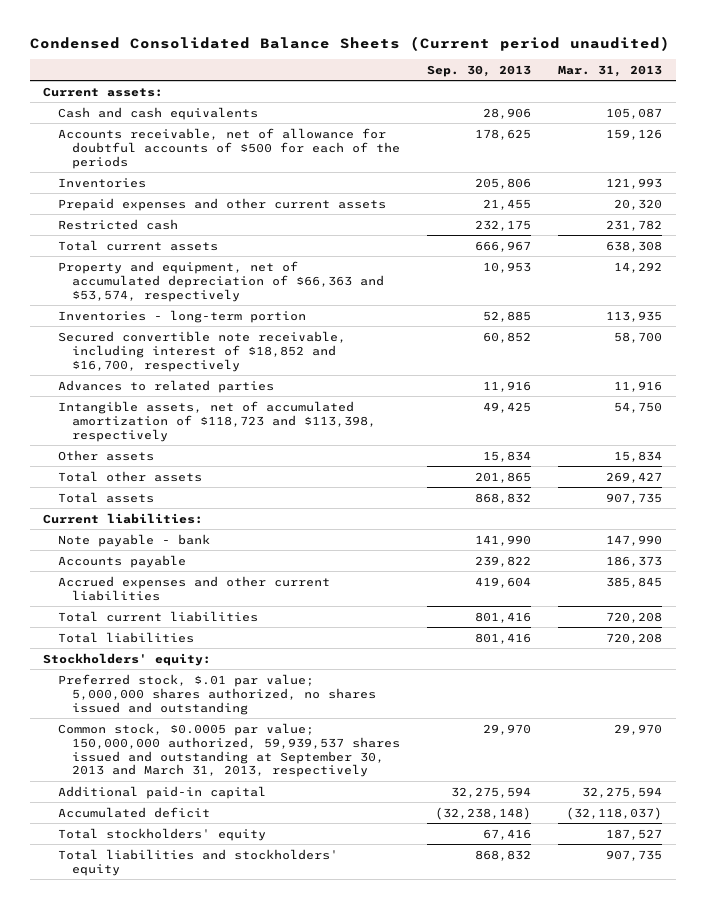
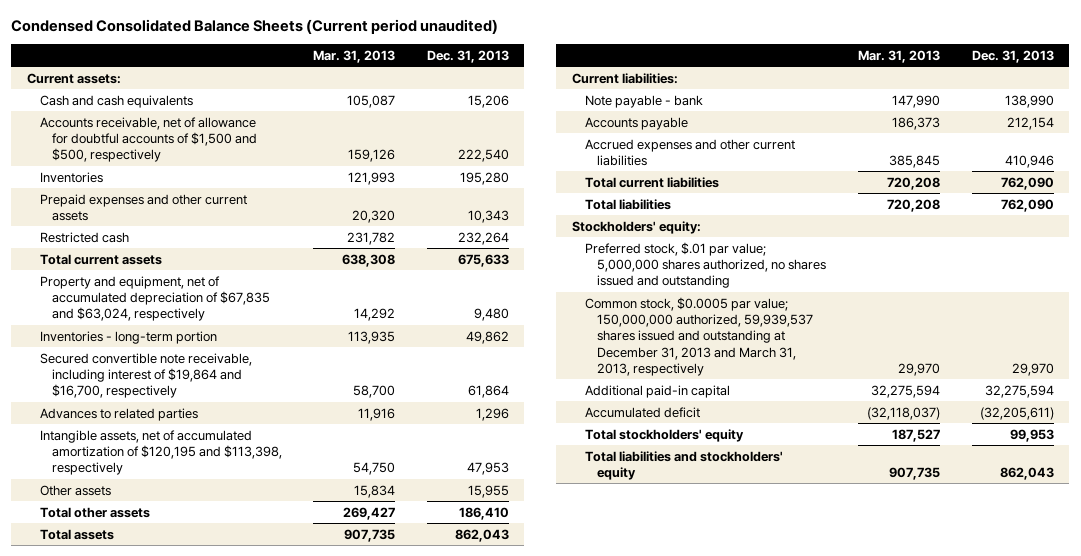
[426,64,531,77] Sep. 30, 2013 -> none
none -> [426,49,509,63] Dec. 31, 2013
[57,127,400,169] Accounts receivable, net of allowance for doubtful accounts of $500 for each of the periods -> [39,116,258,163] Accounts receivable, net of allowance for doubtful accounts of $1,500 and $500, respectively
[57,260,384,302] Property and equipment, net of accumulated depreciation of $66,363 and $53,574, respectively -> [39,275,271,322] Property and equipment, net of accumulated depreciation of $67,835 and $63,024, respectively
[57,330,346,372] Secured convertible note receivable, including interest of $18,852 and $16,700, respectively -> [39,352,252,399] Secured convertible note receivable, including interest of $19,864 and $16,700, respectively
[57,400,376,442] Intangible assets, net of accumulated amortization of $118,723 and $113,398, respectively -> [39,429,283,476] Intangible assets, net of accumulated amortization of $120,195 and $113,398, respectively
[57,722,400,778] Common stock, $0.0005 par value; 150,000,000 authorized, 59,939,537 shares issued and outstanding at September 30, 2013 and March 31, 2013, respectively -> [584,296,814,376] Common stock, $0.0005 par value; 150,000,000 authorized, 59,939,537 shares issued and outstanding at December 31, 2013 and March 31, 2013, respectively

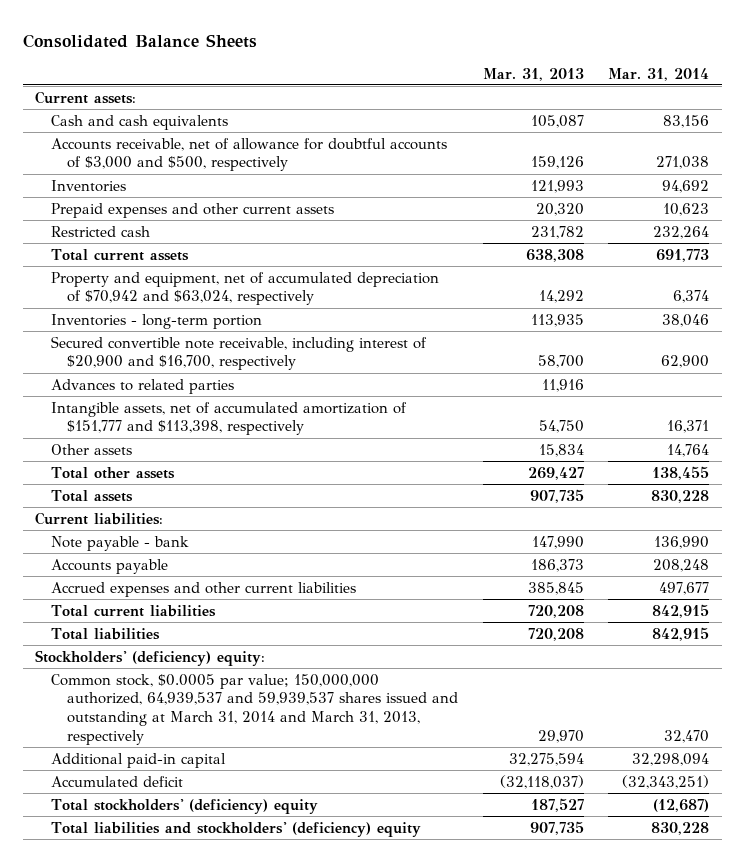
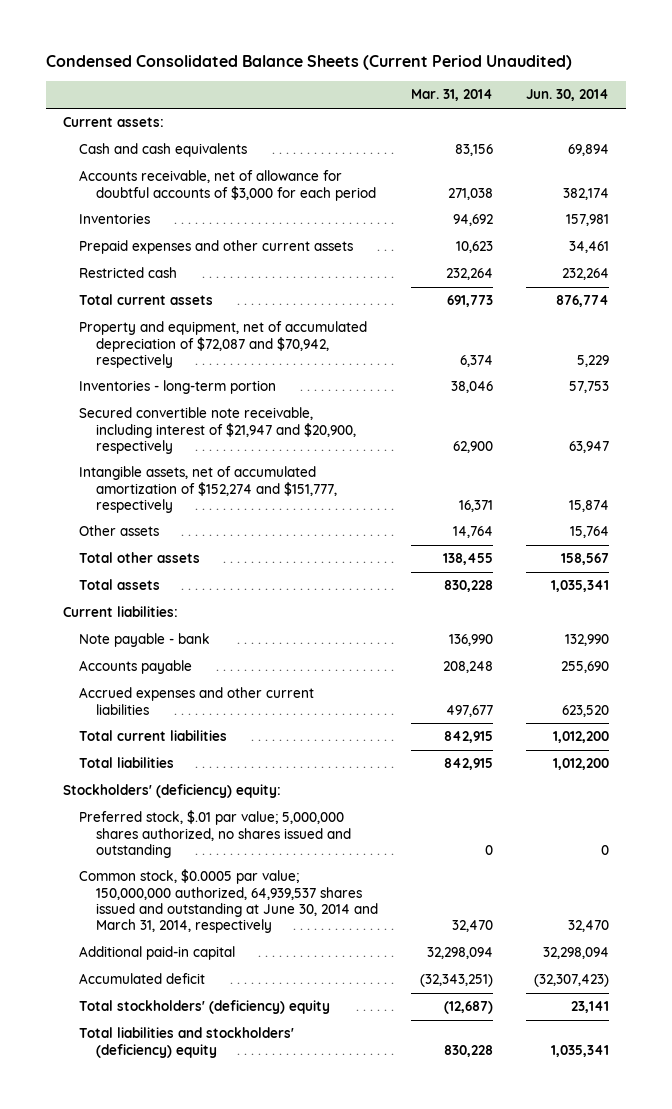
[22,33,257,48] Consolidated Balance Sheets -> [46,55,573,71] Condensed Consolidated Balance Sheets (Current Period Unaudited)
[482,67,584,81] Mar. 31, 2013 -> none
none -> [525,89,609,102] Jun. 30, 2014
[51,137,448,172] Accounts receivable, net of allowance for doubtful accounts of $3,000 and $500, respectively -> [79,170,376,201] Accounts receivable, net of allowance for doubtful accounts of $3,000 for each period
[51,271,440,306] Property and equipment, net of accumulated depreciation of $70,942 and $63,024, respectively -> [79,321,368,368] Property and equipment, net of accumulated depreciation of $72,087 and $70,942, respectively
[51,378,235,394] Advances to related parties -> none
[51,335,428,371] Secured convertible note receivable, including interest of $20,900 and $16,700, respectively -> [79,407,356,454] Secured convertible note receivable, including interest of $21,947 and $20,900, respectively
[51,401,408,436] Intangible assets, net of accumulated amortization of $151,777 and $113,398, respectively -> [79,466,337,513] Intangible assets, net of accumulated amortization of $152,274 and $151,777, respectively
none -> [79,810,351,858] Preferred stock, $.01 par value; 5,000,000 shares authorized, no shares issued and outstanding
[51,673,458,745] Common stock, $0.0005 par value; 150,000,000 authorized, 64,939,537 and 59,939,537 shares issued and outstanding at March 31, 2014 and March 31, 2013, respectively -> [79,869,378,934] Common stock, $0.0005 par value; 150,000,000 authorized, 64,939,537 shares issued and outstanding at June 30, 2014 and March 31, 2014, respectively

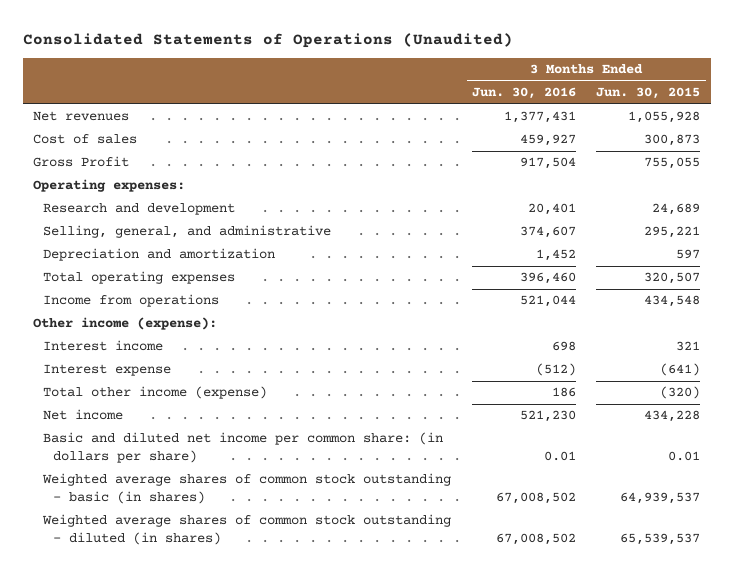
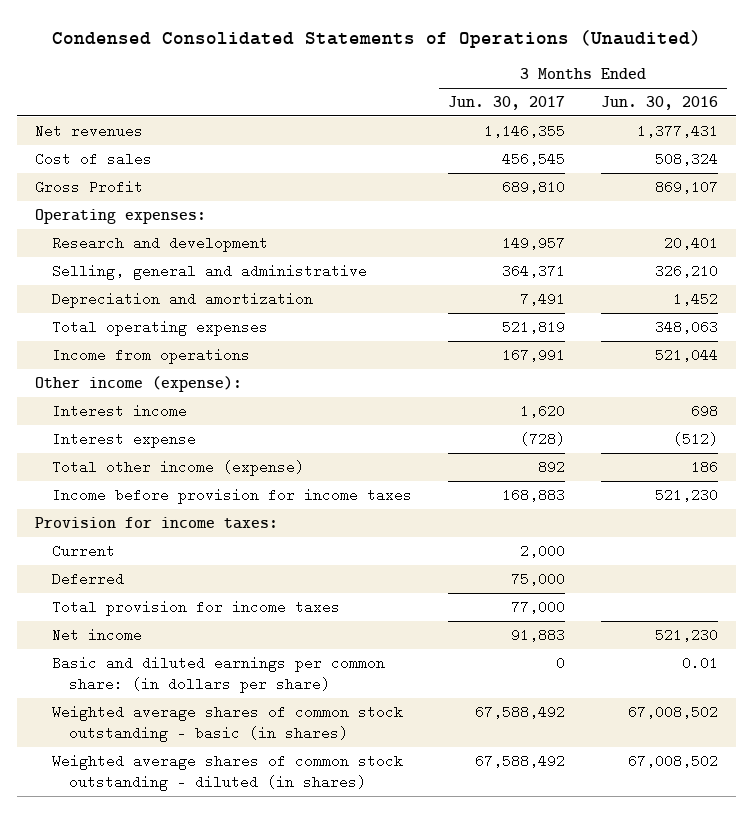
[22,33,513,49] Consolidated Statements of Operations (Unaudited) -> [51,29,701,48] Condensed Consolidated Statements of Operations (Unaudited)
[596,87,701,100] Jun. 30, 2015 -> none
none -> [447,95,565,110] Jun. 30, 2017
[519,134,576,147] 459,927 -> [654,151,718,166] 508,324
[519,157,576,170] 917,504 -> [654,179,718,194] 869,107
[43,225,332,239] Selling, general, and administrative -> [52,263,368,280] Selling, general and administrative
[519,226,576,239] 374,607 -> [654,263,718,278] 326,210
[519,272,576,285] 396,460 -> [654,319,718,334] 348,063
none -> [52,487,413,504] Income before provision for income taxes
none -> [35,516,279,529] Provision for income taxes:
none -> [52,543,116,558] Current
none -> [52,571,125,586] Deferred
none -> [52,599,341,616] Total provision for income taxes
[43,432,444,464] Basic and diluted net income per common share: (in dollars per share) -> [52,655,386,694] Basic and diluted earnings per common share: (in dollars per share)

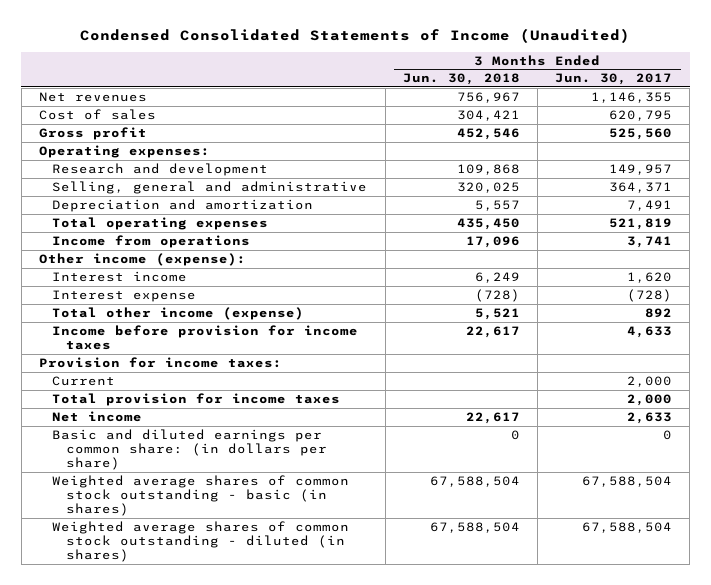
[51,29,701,48] Condensed Consolidated Statements of Operations (Unaudited) -> [80,27,631,43] Condensed Consolidated Statements of Income (Unaudited)
[600,95,718,110] Jun. 30, 2016 -> none
none -> [402,73,520,86] Jun. 30, 2018
[501,151,565,166] 456,545 -> [608,109,672,121] 620,795
[35,179,144,194] Gross Profit -> [38,126,147,140] Gross profit
[501,179,565,194] 689,810 -> [608,127,672,140] 525,560
[501,347,565,362] 167,991 -> [626,235,672,248] 3,741
[501,487,565,502] 168,883 -> [626,325,672,338] 4,633
[52,571,125,586] Deferred -> none
[510,599,565,614] 77,000 -> [626,393,672,406] 2,000
[510,627,565,642] 91,883 -> [626,411,672,424] 2,633
[474,704,565,719] 67,588,492 -> [581,475,672,487] 67,588,504
[474,753,565,768] 67,588,492 -> [581,521,672,533] 67,588,504

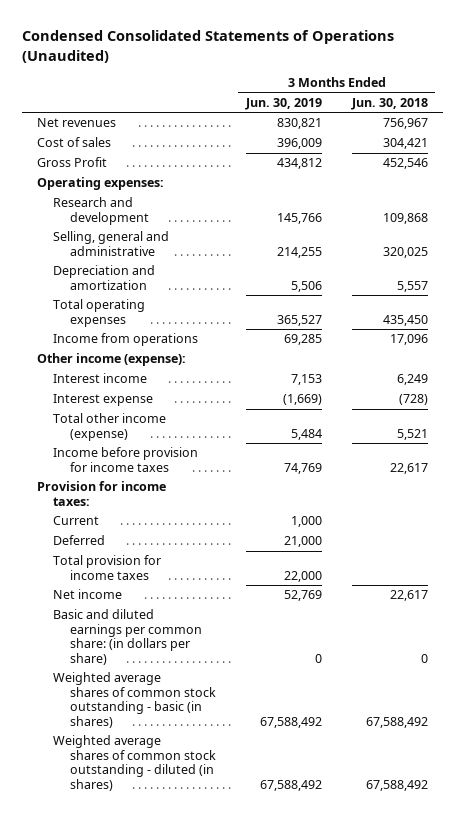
[80,27,631,43] Condensed Consolidated Statements of Income (Unaudited) -> [21,30,394,63] Condensed Consolidated Statements of Operations (Unaudited)
[554,73,672,86] Jun. 30, 2017 -> none
none -> [244,98,322,111] Jun. 30, 2019
[38,126,147,140] Gross profit -> [36,157,107,168] Gross Profit
none -> [53,535,106,546] Deferred
[429,475,520,487] 67,588,504 -> [365,717,428,729] 67,588,492
[429,521,520,533] 67,588,504 -> [365,780,428,792] 67,588,492

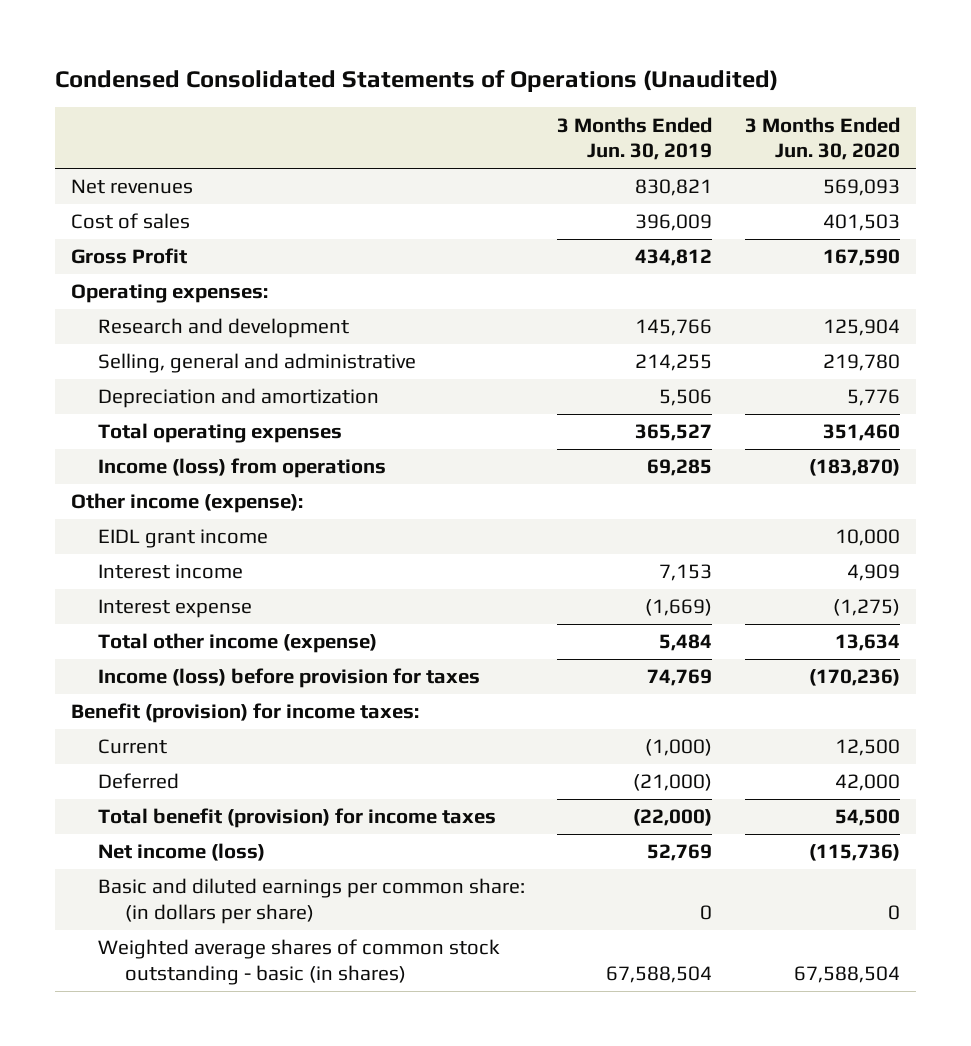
[350,98,428,111] Jun. 30, 2018 -> none
none -> [744,116,900,161] 3 Months Ended Jun. 30, 2020
[53,333,199,347] Income from operations -> [97,458,386,479] Income (loss) from operations
none -> [97,529,268,549] EIDL grant income
[53,447,199,472] Income before provision for income taxes -> [97,668,480,689] Income (loss) before provision for taxes
[36,481,166,506] Provision for income taxes: -> [70,703,419,724] Benefit (provision) for income taxes:
[290,516,322,528] 1,000 -> [645,739,713,757] (1,000)
[283,536,322,548] 21,000 -> [633,774,713,792] (21,000)
[53,555,162,580] Total provision for income taxes -> [97,808,496,829] Total benefit (provision) for income taxes
[283,570,322,582] 22,000 -> [633,809,713,827] (22,000)
[53,589,123,600] Net income -> [97,843,265,862] Net income (loss)
[53,735,216,792] Weighted average shares of common stock outstanding - diluted (in shares) -> none
[259,717,322,729] 67,588,492 -> [606,965,713,983] 67,588,504

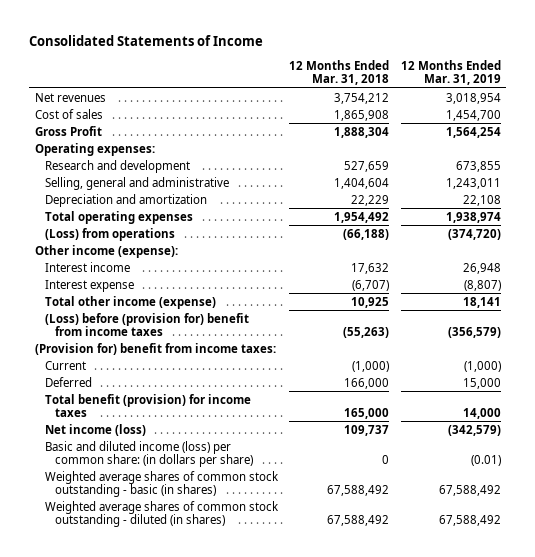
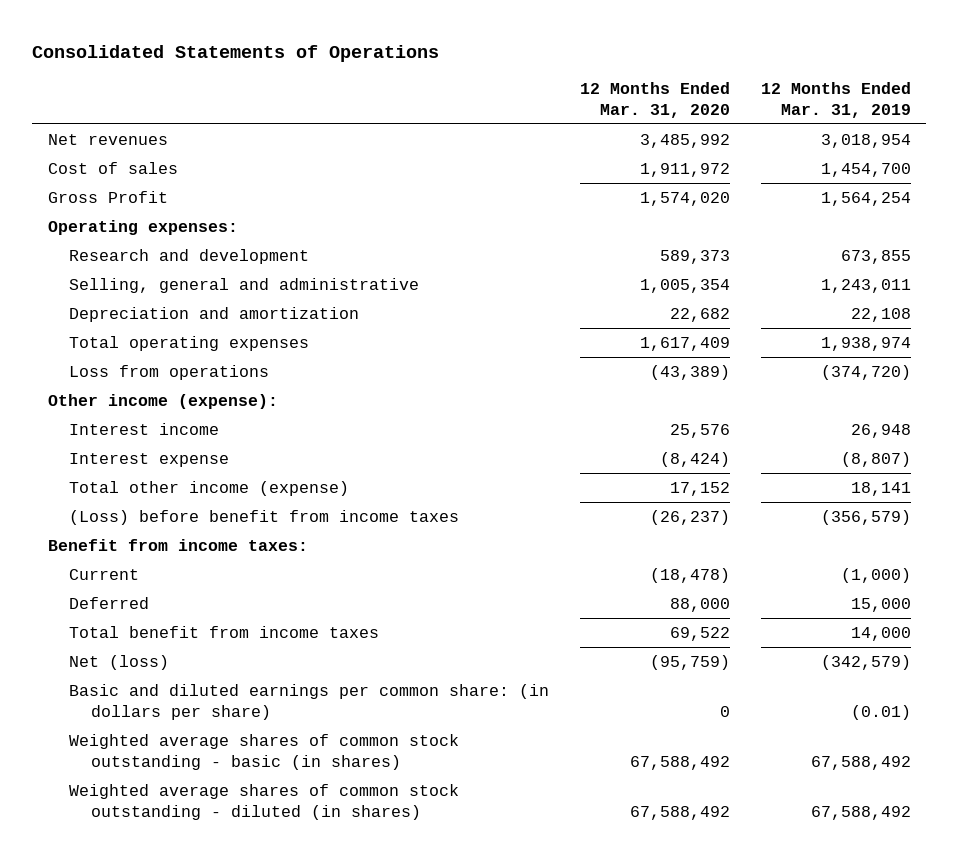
[28,35,263,47] Consolidated Statements of Income -> [32,44,440,62] Consolidated Statements of Operations
[289,60,390,86] 12 Months Ended Mar. 31, 2018 -> none
none -> [579,81,730,118] 12 Months Ended Mar. 31, 2020
[44,227,175,241] (Loss) from operations -> [69,364,270,380] Loss from operations
[44,312,249,336] (Loss) before (provision for) benefit from income taxes -> [69,509,460,525] (Loss) before benefit from income taxes
[34,342,276,355] (Provision for) benefit from income taxes: -> [47,538,308,551] Benefit from income taxes:
[44,393,251,417] Total benefit (provision) for income taxes -> [69,625,380,638] Total benefit from income taxes
[44,423,146,436] Net income (loss) -> [69,654,170,670] Net (loss)
[44,440,253,467] Basic and diluted income (loss) per common share: (in dollars per share) -> [69,683,550,720] Basic and diluted earnings per common share: (in dollars per share)

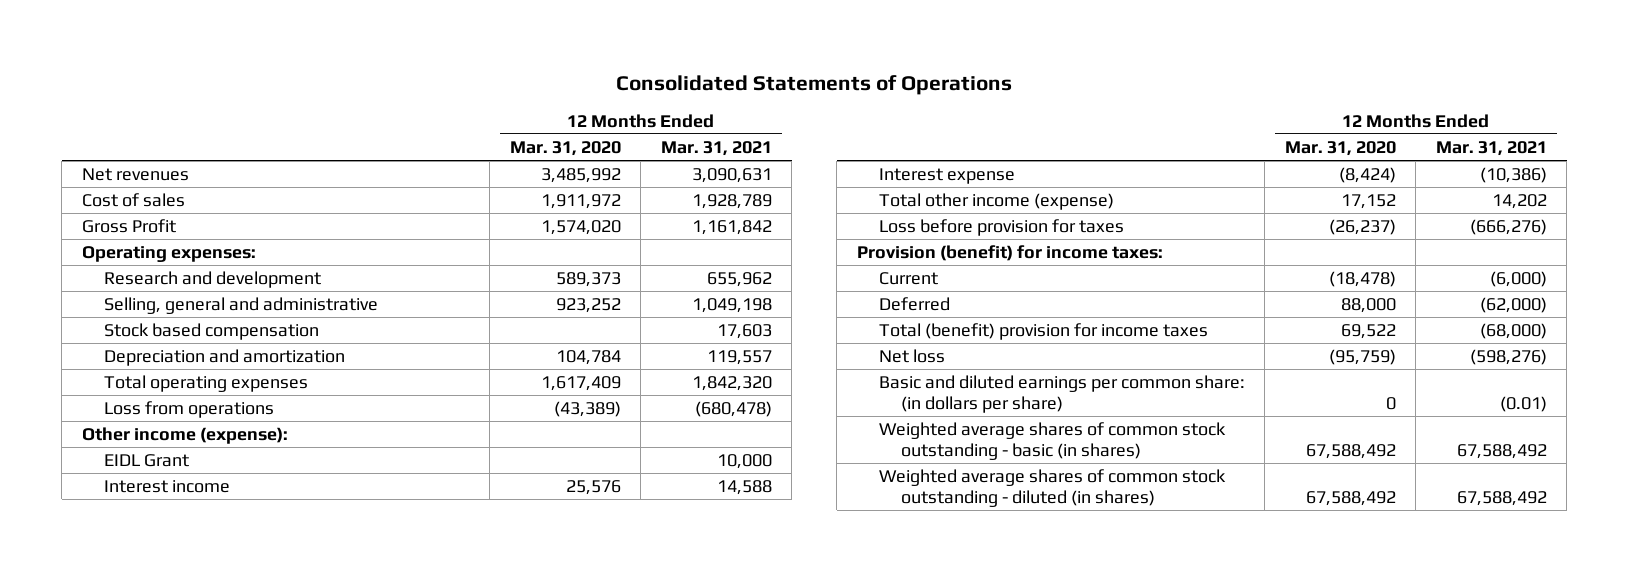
[760,81,911,118] 12 Months Ended Mar. 31, 2019 -> none
none -> [660,140,772,156] Mar. 31, 2021
[639,278,730,293] 1,005,354 -> [555,297,621,313] 923,252
none -> [103,322,319,340] Stock based compensation
[669,307,730,322] 22,682 -> [555,349,621,365] 104,784
none -> [103,453,189,467] EIDL Grant
[69,509,460,525] (Loss) before benefit from income taxes -> [879,218,1125,236] Loss before provision for taxes
[47,538,308,551] Benefit from income taxes: -> [856,244,1163,261] Provision (benefit) for income taxes:
[69,625,380,638] Total benefit from income taxes -> [879,322,1209,340] Total (benefit) provision for income taxes
[69,654,170,670] Net (loss) -> [879,348,946,363] Net loss

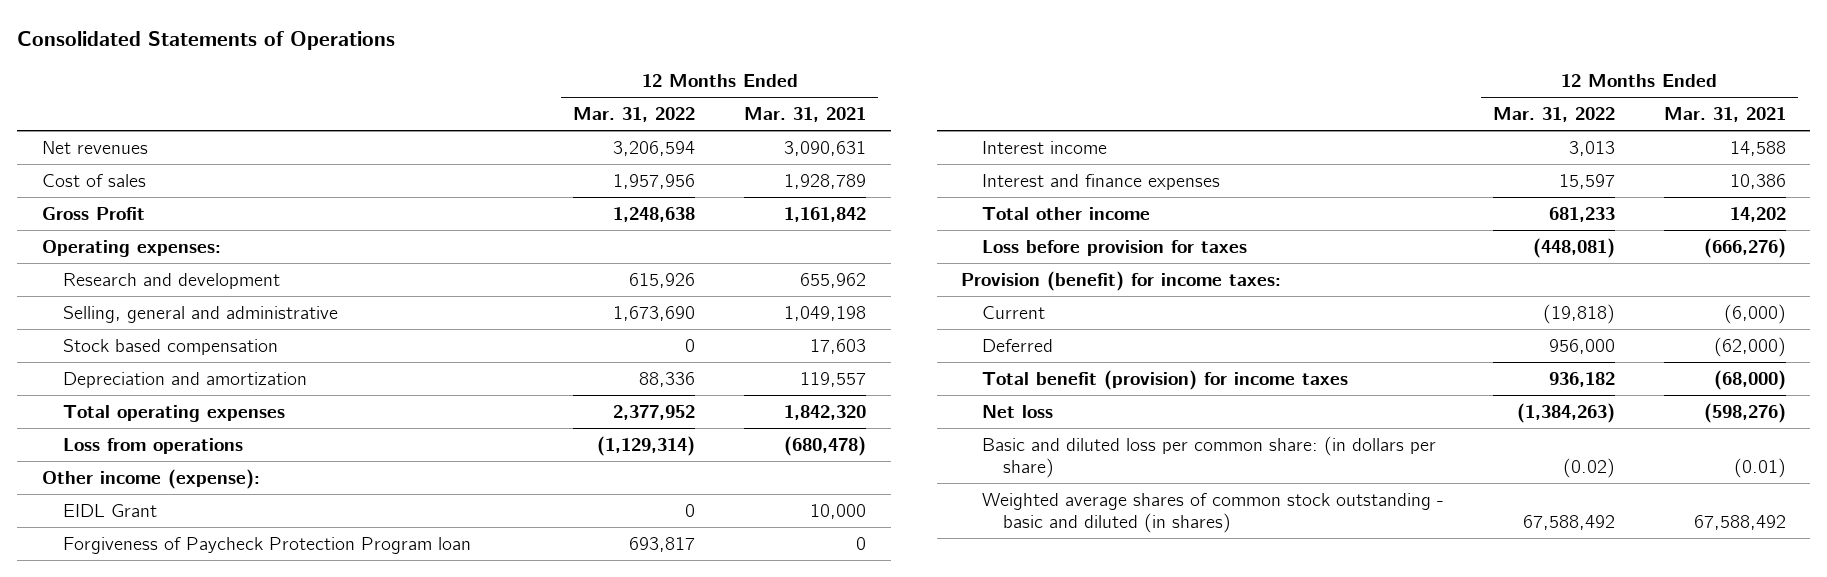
[509,140,621,156] Mar. 31, 2020 -> none
none -> [573,107,696,123] Mar. 31, 2022
none -> [62,536,471,554] Forgiveness of Paycheck Protection Program loan
[879,167,1016,184] Interest expense -> [981,173,1220,190] Interest and finance expenses
[1479,166,1547,183] (10,386) -> [1729,173,1786,189] 10,386
[879,192,1115,210] Total other income (expense) -> [981,206,1150,220] Total other income
[879,322,1209,340] Total (benefit) provision for income taxes -> [981,369,1348,390] Total benefit (provision) for income taxes
[879,468,1227,508] Weighted average shares of common stock outstanding - diluted (in shares) -> none
[879,374,1246,414] Basic and diluted earnings per common share: (in dollars per share) -> [981,435,1436,478] Basic and diluted loss per common share: (in dollars per share)
[879,421,1227,461] Weighted average shares of common stock outstanding - basic (in shares) -> [981,492,1444,533] Weighted average shares of common stock outstanding - basic and diluted (in shares)

